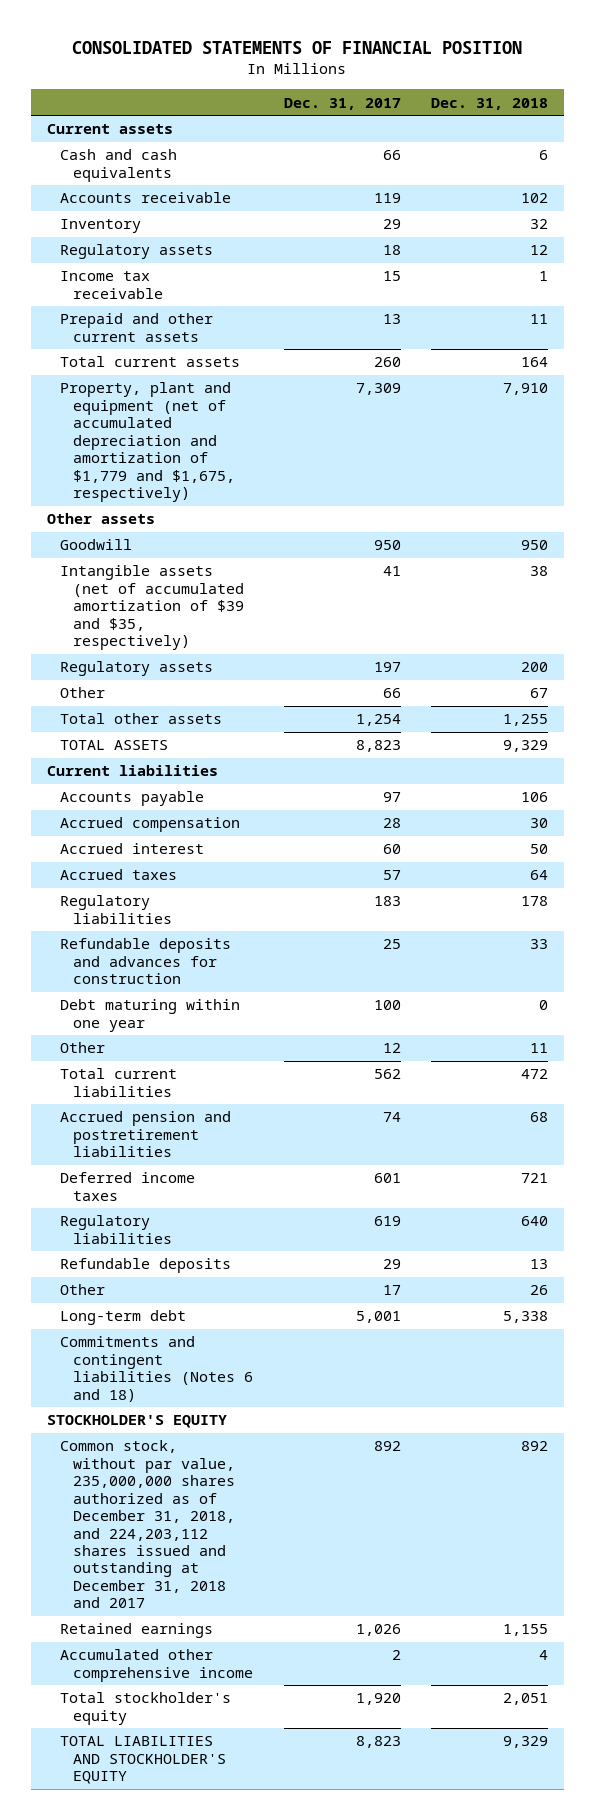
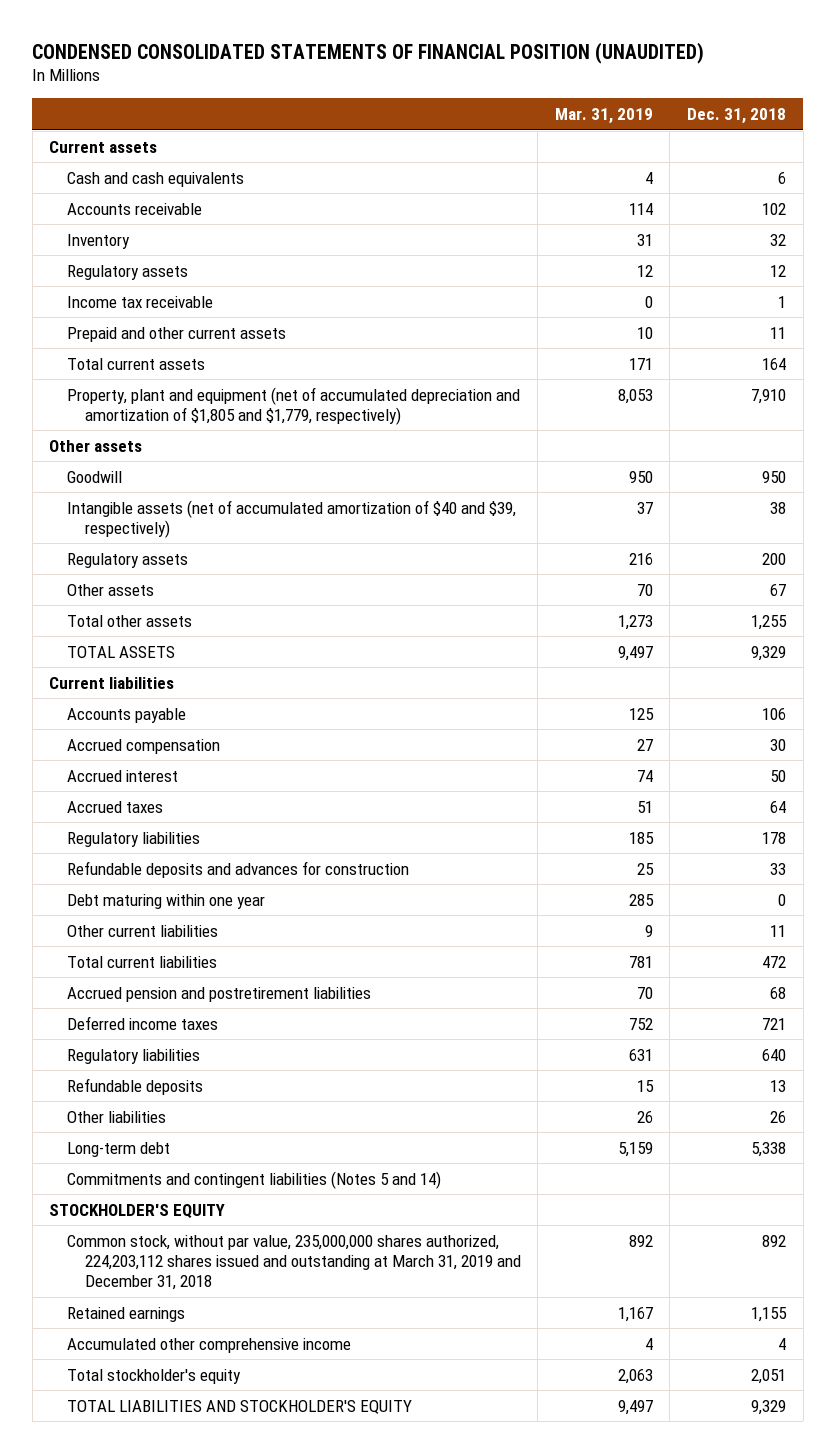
[72,41,523,55] CONSOLIDATED STATEMENTS OF FINANCIAL POSITION -> [32,41,705,64] CONDENSED CONSOLIDATED STATEMENTS OF FINANCIAL POSITION (UNAUDITED)
[283,97,401,110] Dec. 31, 2017 -> none
none -> [554,108,653,125] Mar. 31, 2019
[59,382,235,502] Property, plant and equipment (net of accumulated depreciation and amortization of $1,779 and $1,675, respectively) -> [67,386,521,425] Property, plant and equipment (net of accumulated depreciation and amortization of $1,805 and $1,779, respectively)
[59,565,244,651] Intangible assets (net of accumulated amortization of $39 and $35, respectively) -> [67,499,517,538] Intangible assets (net of accumulated amortization of $40 and $39, respectively)
[59,687,105,699] Other -> [67,583,155,596] Other assets
[59,1042,105,1054] Other -> [67,924,219,937] Other current liabilities
[59,1284,105,1296] Other -> [67,1110,167,1123] Other liabilities
[59,1336,253,1402] Commitments and contingent liabilities (Notes 6 and 18) -> [67,1170,442,1189] Commitments and contingent liabilities (Notes 5 and 14)
[59,1440,235,1609] Common stock, without par value, 235,000,000 shares authorized as of December 31, 2018, and 224,203,112 shares issued and outstanding at December 31, 2018 and 2017 -> [67,1234,521,1290] Common stock, without par value, 235,000,000 shares authorized, 224,203,112 shares issued and outstanding at March 31, 2019 and December 31, 2018

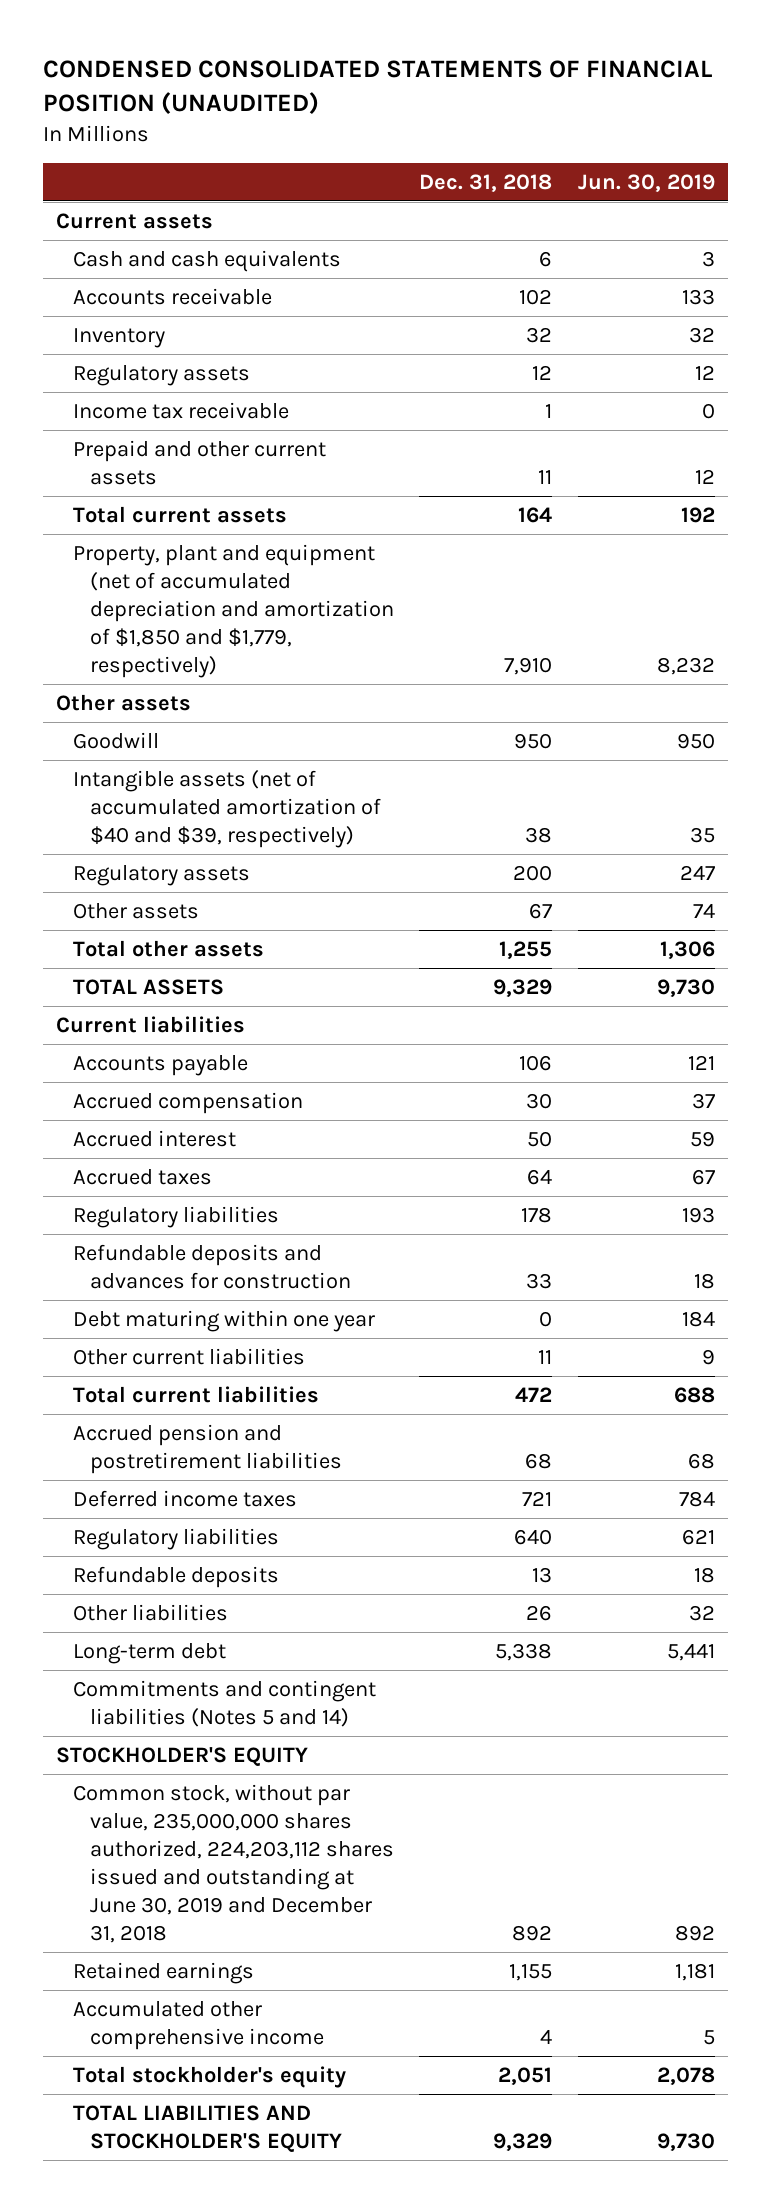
[554,108,653,125] Mar. 31, 2019 -> none
none -> [578,173,716,192] Jun. 30, 2019
[67,386,521,425] Property, plant and equipment (net of accumulated depreciation and amortization of $1,805 and $1,779, respectively) -> [72,544,394,679] Property, plant and equipment (net of accumulated depreciation and amortization of $1,850 and $1,779, respectively)
[67,1234,521,1290] Common stock, without par value, 235,000,000 shares authorized, 224,203,112 shares issued and outstanding at March 31, 2019 and December 31, 2018 -> [72,1784,394,1944] Common stock, without par value, 235,000,000 shares authorized, 224,203,112 shares issued and outstanding at June 30, 2019 and December 31, 2018

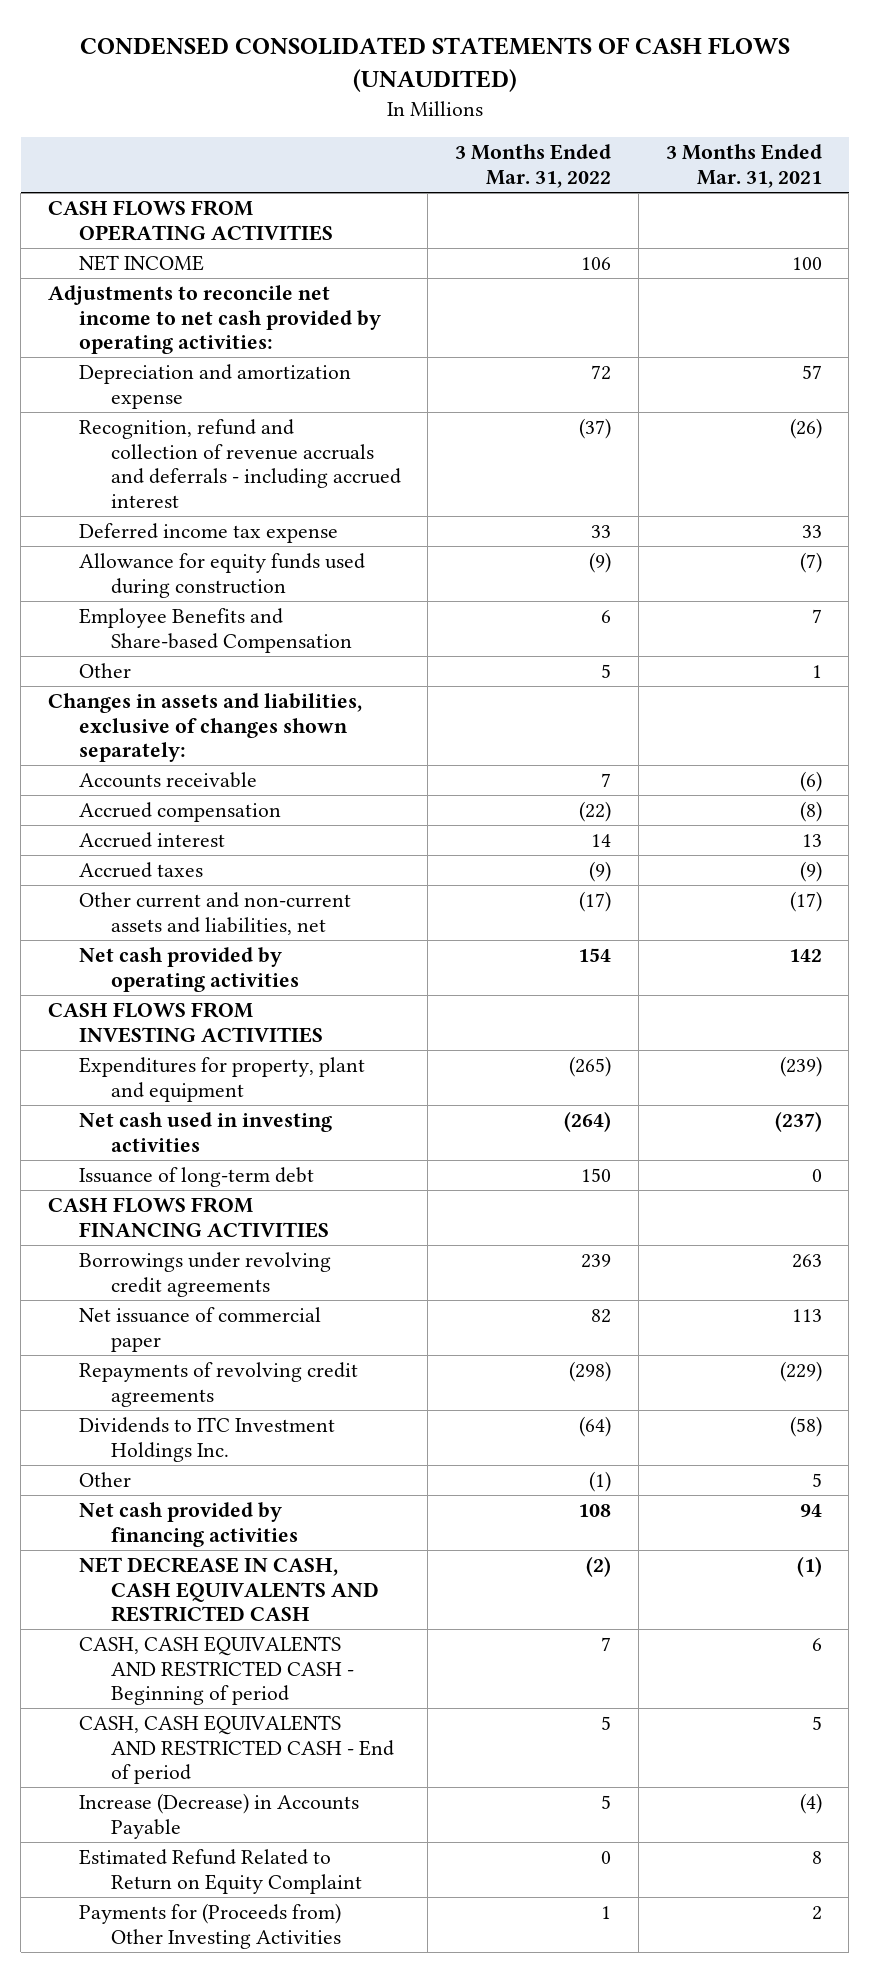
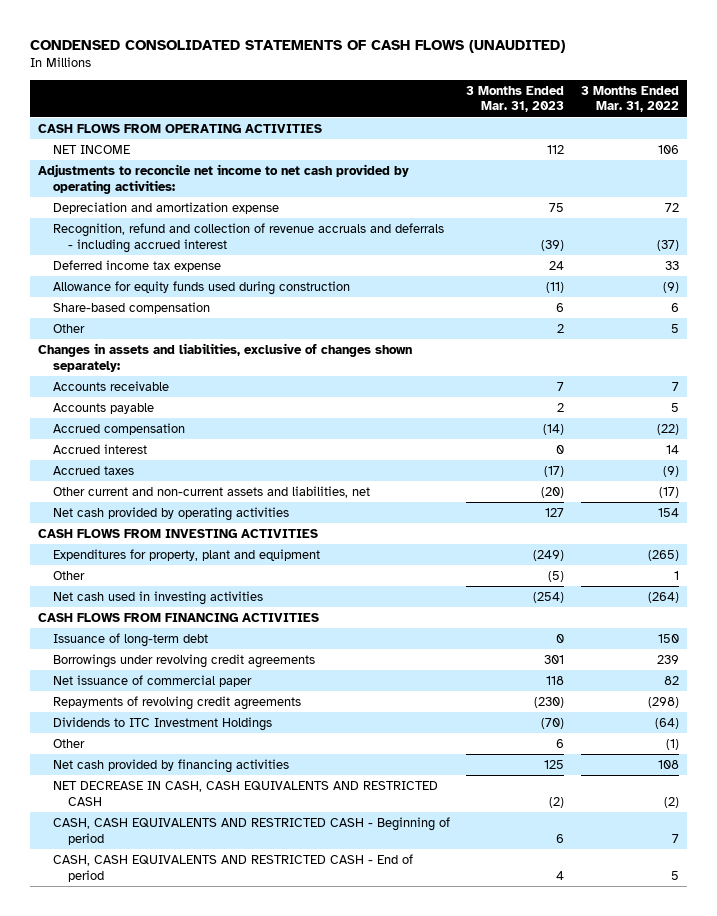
[665,144,822,188] 3 Months Ended Mar. 31, 2021 -> none
none -> [466,85,565,113] 3 Months Ended Mar. 31, 2023
[79,607,352,653] Employee Benefits and Share-based Compensation -> [52,302,210,315] Share-based compensation
none -> [52,403,154,415] Accounts payable
none -> [52,571,85,581] Other
[79,1166,315,1187] Issuance of long-term debt -> [52,633,208,648] Issuance of long-term debt
[79,1416,336,1462] Dividends to ITC Investment Holdings Inc. -> [52,717,272,732] Dividends to ITC Investment Holdings
[79,1792,360,1839] Increase (Decrease) in Accounts Payable -> none
[79,1848,362,1894] Estimated Refund Related to Return on Equity Complaint -> none
[79,1902,342,1949] Payments for (Proceeds from) Other Investing Activities -> none

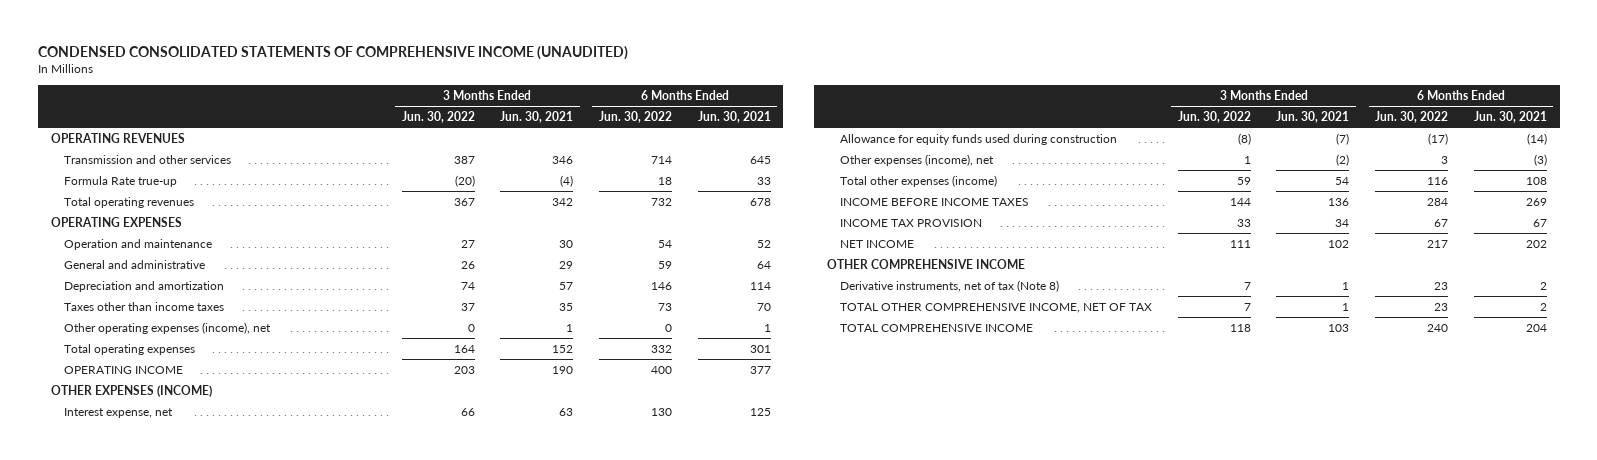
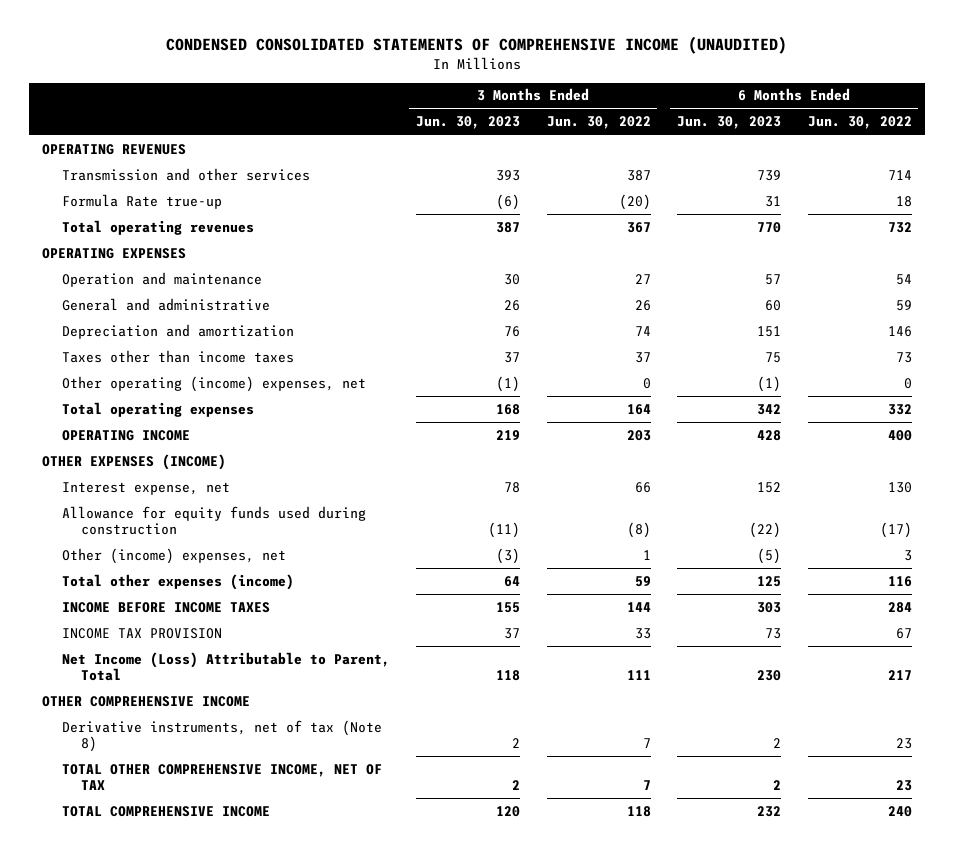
[500,111,574,124] Jun. 30, 2021 -> none
[697,111,771,124] Jun. 30, 2021 -> none
none -> [416,116,521,130] Jun. 30, 2023
none -> [677,116,782,130] Jun. 30, 2023
[63,321,271,334] Other operating expenses (income), net -> [61,375,366,392] Other operating (income) expenses, net
[840,153,995,166] Other expenses (income), net -> [61,547,286,564] Other (income) expenses, net
[840,239,915,248] NET INCOME -> [61,651,390,682] Net Income (Loss) Attributable to Parent, Total

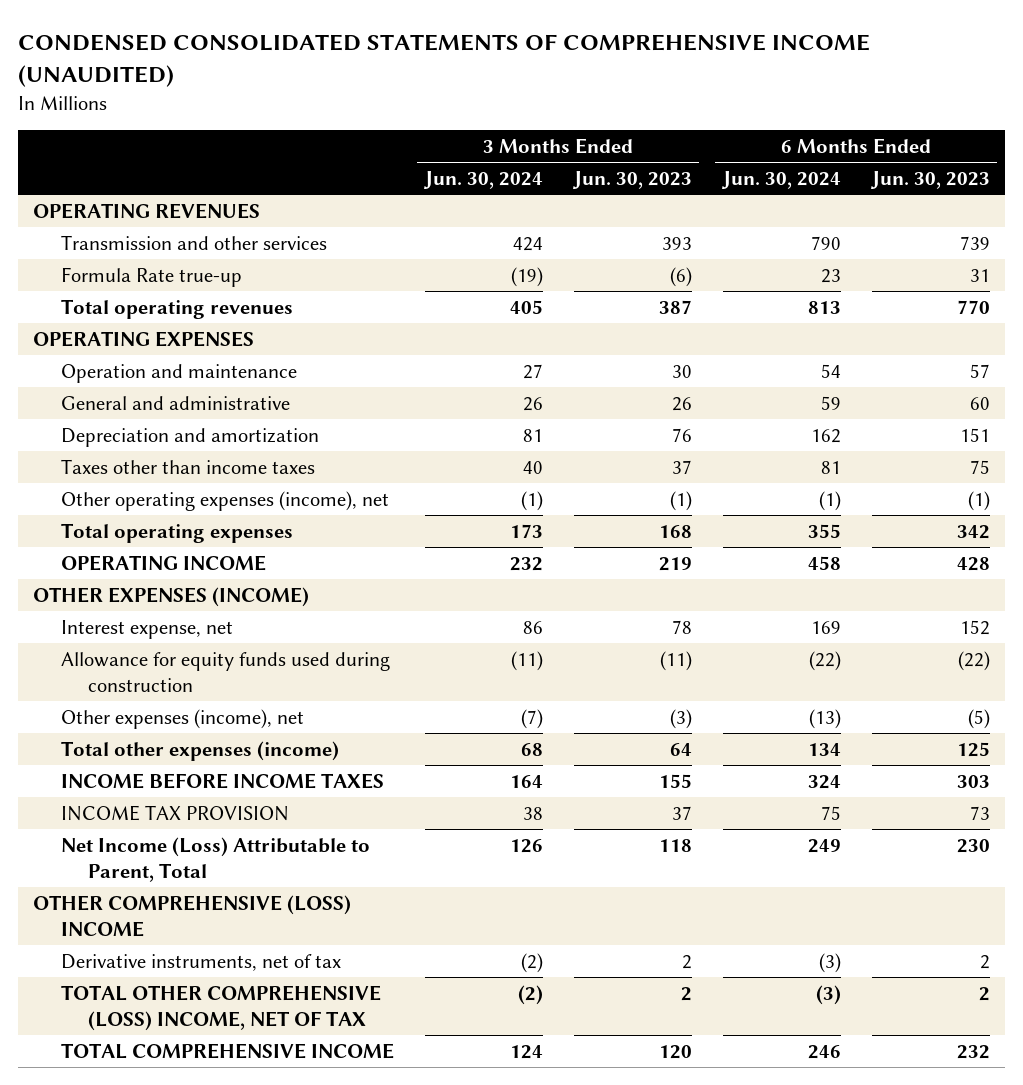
[546,116,651,130] Jun. 30, 2022 -> none
[807,116,912,130] Jun. 30, 2022 -> none
none -> [422,170,543,189] Jun. 30, 2024
none -> [720,170,841,189] Jun. 30, 2024
[61,375,366,392] Other operating (income) expenses, net -> [60,490,389,511] Other operating expenses (income), net
[61,547,286,564] Other (income) expenses, net -> [60,708,304,729] Other expenses (income), net
[41,695,250,707] OTHER COMPREHENSIVE INCOME -> [33,894,352,937] OTHER COMPREHENSIVE (LOSS) INCOME
[61,719,382,753] Derivative instruments, net of tax (Note 8) -> [60,953,341,971] Derivative instruments, net of tax
[61,763,382,791] TOTAL OTHER COMPREHENSIVE INCOME, NET OF TAX -> [60,984,381,1031] TOTAL OTHER COMPREHENSIVE (LOSS) INCOME, NET OF TAX

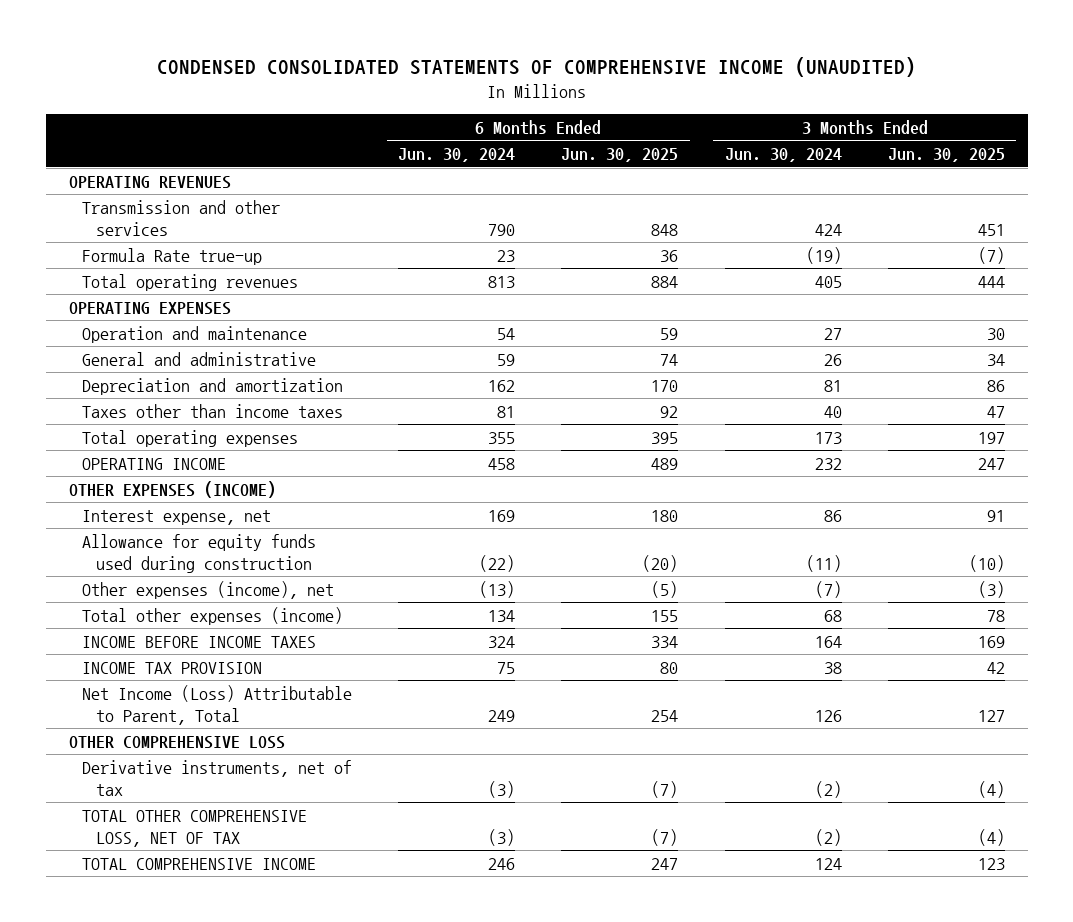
[571,170,692,189] Jun. 30, 2023 -> none
[869,170,990,189] Jun. 30, 2023 -> none
none -> [561,148,679,163] Jun. 30, 2025
none -> [887,148,1005,163] Jun. 30, 2025
[60,490,389,511] Other operating expenses (income), net -> none
[33,894,352,937] OTHER COMPREHENSIVE (LOSS) INCOME -> [68,735,285,749] OTHER COMPREHENSIVE LOSS
[60,984,381,1031] TOTAL OTHER COMPREHENSIVE (LOSS) INCOME, NET OF TAX -> [82,809,308,847] TOTAL OTHER COMPREHENSIVE LOSS, NET OF TAX

